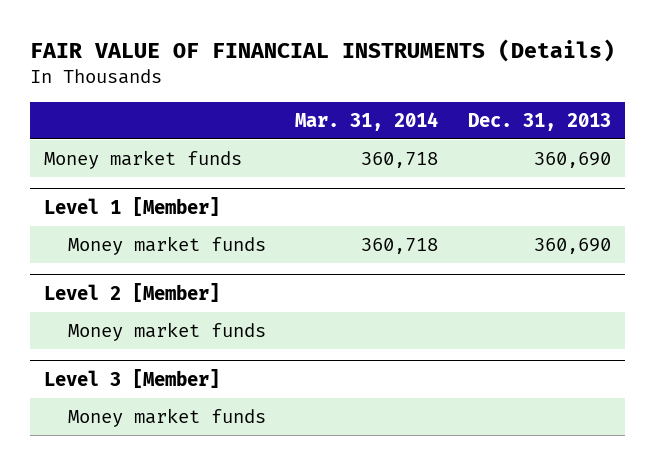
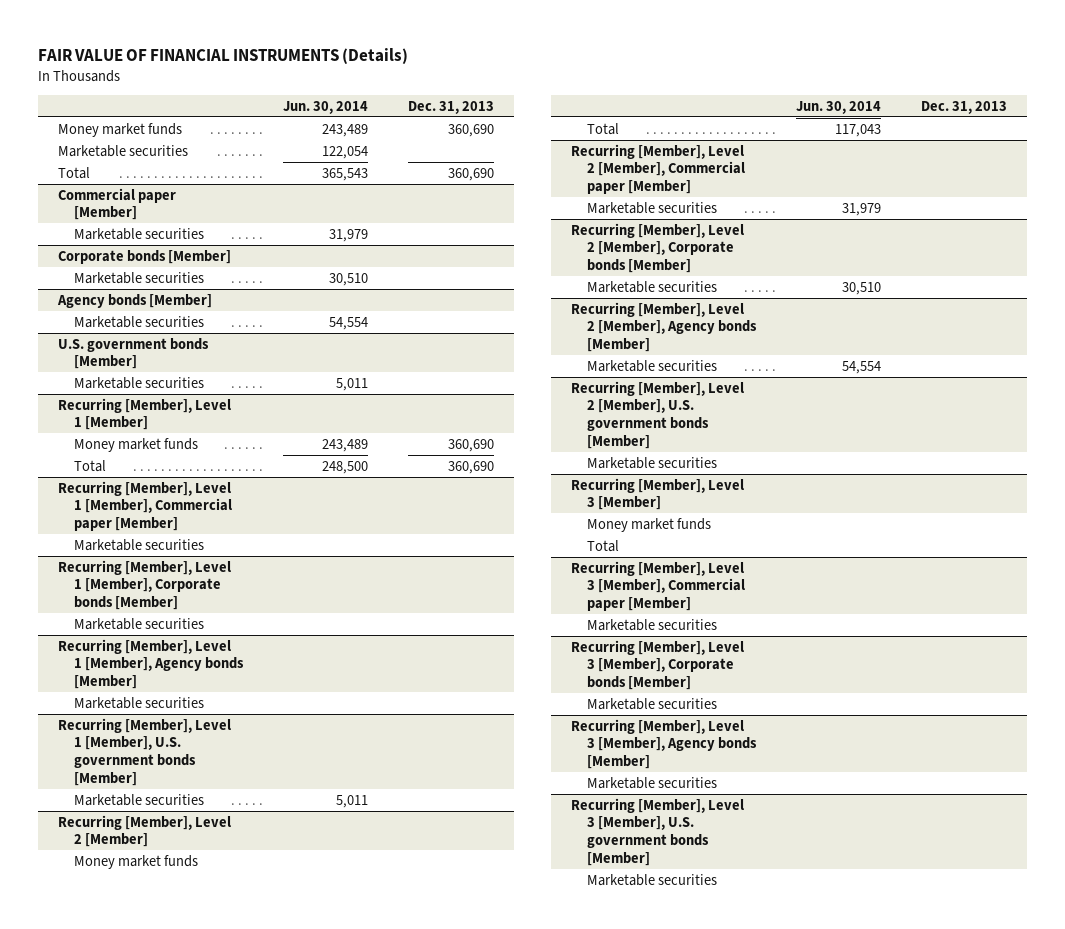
[295,111,439,131] Mar. 31, 2014 -> none
none -> [282,101,368,115] Jun. 30, 2014
none -> [57,144,188,157] Marketable securities
none -> [57,166,90,179] Total
none -> [57,187,176,221] Commercial paper [Member]
none -> [73,227,204,240] Marketable securities
none -> [57,249,231,264] Corporate bonds [Member]
none -> [73,271,204,284] Marketable securities
none -> [56,293,212,308] Agency bonds [Member]
none -> [73,315,204,328] Marketable securities
none -> [57,337,209,370] U.S. government bonds [Member]
none -> [73,376,204,389] Marketable securities
[44,196,221,216] Level 1 [Member] -> [57,397,231,431] Recurring [Member], Level 1 [Member]
none -> [73,459,106,472] Total
none -> [57,480,232,532] Recurring [Member], Level 1 [Member], Commercial paper [Member]
none -> [73,538,204,551] Marketable securities
none -> [57,559,231,611] Recurring [Member], Level 1 [Member], Corporate bonds [Member]
none -> [73,617,204,630] Marketable securities
none -> [57,638,244,690] Recurring [Member], Level 1 [Member], Agency bonds [Member]
none -> [73,696,204,709] Marketable securities
none -> [57,717,231,787] Recurring [Member], Level 1 [Member], U.S. government bonds [Member]
none -> [73,793,204,806] Marketable securities
[44,282,221,302] Level 2 [Member] -> [57,814,231,848] Recurring [Member], Level 2 [Member]
none -> [586,122,619,135] Total
none -> [570,143,745,195] Recurring [Member], Level 2 [Member], Commercial paper [Member]
none -> [586,201,717,214] Marketable securities
none -> [570,222,744,274] Recurring [Member], Level 2 [Member], Corporate bonds [Member]
none -> [586,280,717,293] Marketable securities
none -> [570,301,757,353] Recurring [Member], Level 2 [Member], Agency bonds [Member]
none -> [586,359,717,372] Marketable securities
none -> [570,380,744,450] Recurring [Member], Level 2 [Member], U.S. government bonds [Member]
none -> [586,456,717,469] Marketable securities
[44,368,221,388] Level 3 [Member] -> [570,477,744,511] Recurring [Member], Level 3 [Member]
none -> [586,539,619,552] Total
none -> [570,560,745,612] Recurring [Member], Level 3 [Member], Commercial paper [Member]
none -> [586,618,717,631] Marketable securities
none -> [570,639,744,691] Recurring [Member], Level 3 [Member], Corporate bonds [Member]
none -> [586,697,717,710] Marketable securities
none -> [570,718,757,770] Recurring [Member], Level 3 [Member], Agency bonds [Member]
none -> [586,776,717,789] Marketable securities
none -> [570,797,744,867] Recurring [Member], Level 3 [Member], U.S. government bonds [Member]
none -> [586,873,717,886] Marketable securities

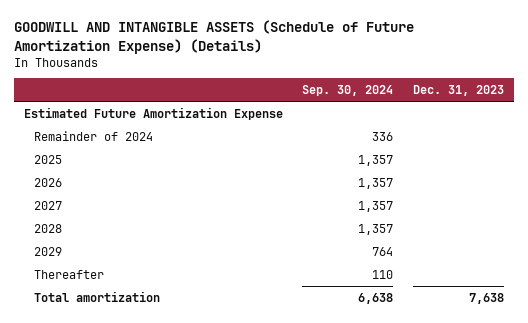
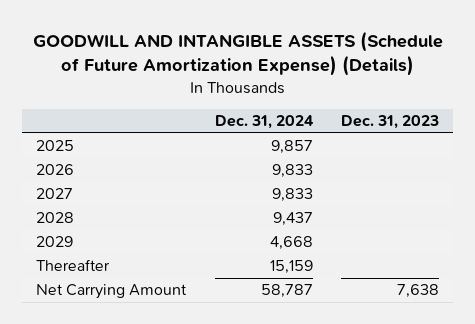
[302,85,394,97] Sep. 30, 2024 -> none
none -> [214,115,314,130] Dec. 31, 2024
[23,106,283,120] Estimated Future Amortization Expense -> none
[33,130,153,141] Remainder of 2024 -> none
[33,290,160,302] Total amortization -> [36,284,188,300] Net Carrying Amount

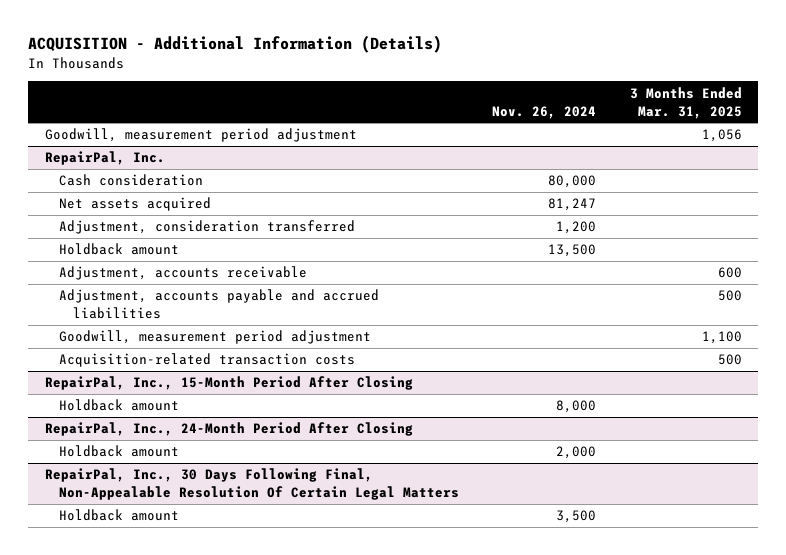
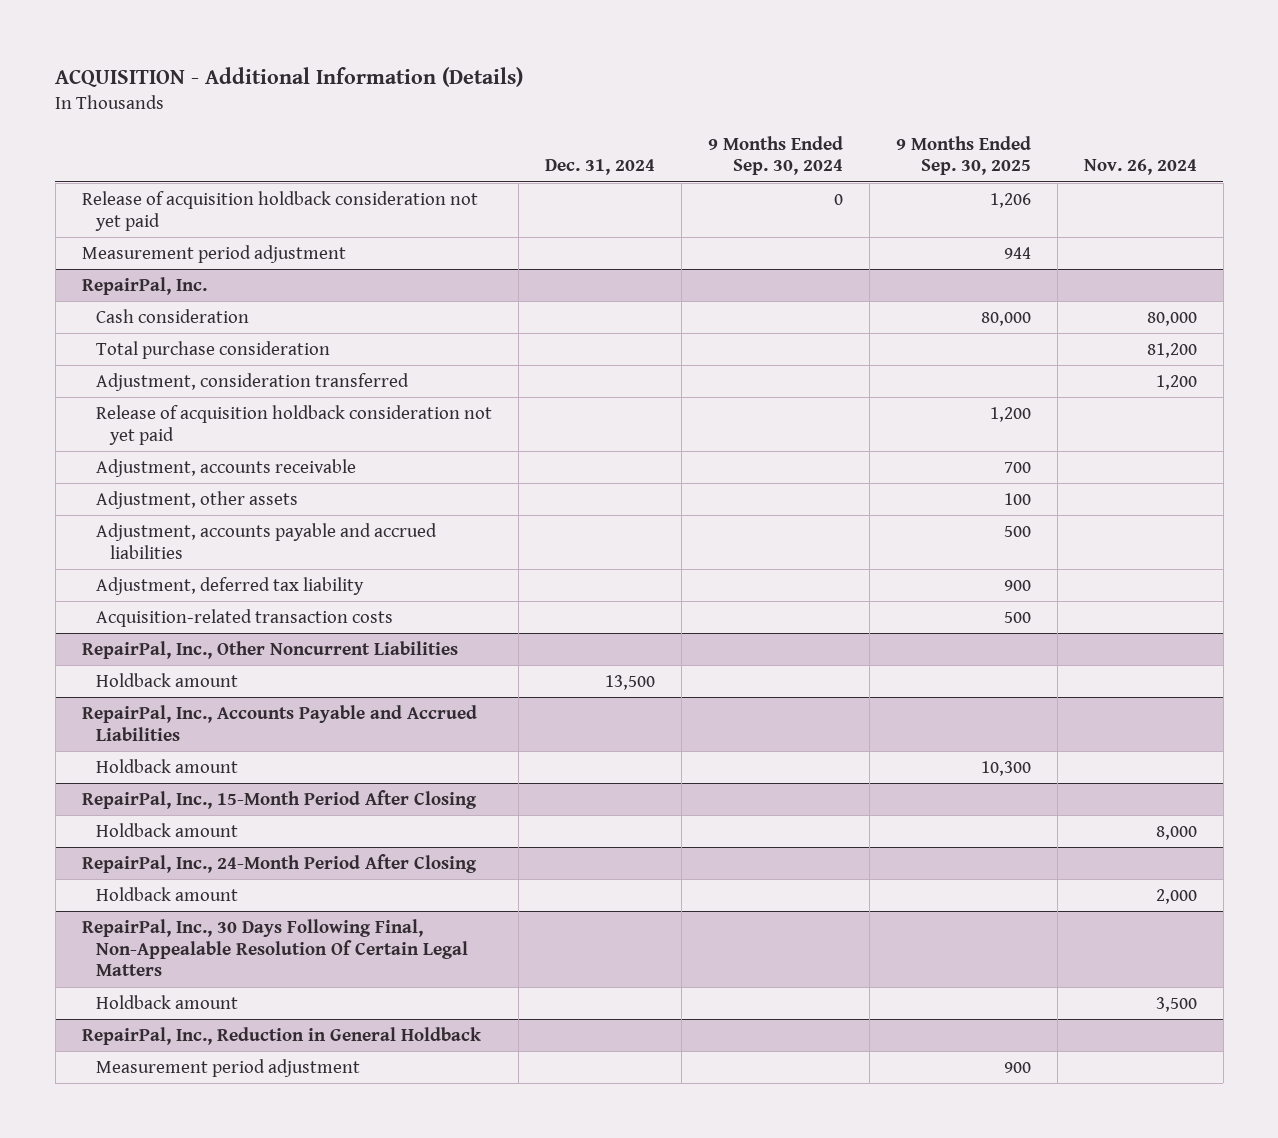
[629,86,742,119] 3 Months Ended Mar. 31, 2025 -> none
none -> [544,159,655,176] Dec. 31, 2024
none -> [707,135,843,176] 9 Months Ended Sep. 30, 2024
none -> [895,135,1031,176] 9 Months Ended Sep. 30, 2025
none -> [81,190,478,231] Release of acquisition holdback consideration not yet paid
[44,128,357,143] Goodwill, measurement period adjustment -> [81,244,346,263] Measurement period adjustment
[58,197,211,212] Net assets acquired -> none
none -> [96,340,331,359] Total purchase consideration
[58,243,179,256] Holdback amount -> none
none -> [96,404,493,445] Release of acquisition holdback consideration not yet paid
none -> [96,490,299,509] Adjustment, other assets
[58,330,371,345] Goodwill, measurement period adjustment -> none
none -> [96,576,365,595] Adjustment, deferred tax liability
none -> [81,640,458,659] RepairPal, Inc., Other Noncurrent Liabilities
none -> [96,672,239,687] Holdback amount
none -> [81,704,477,741] RepairPal, Inc., Accounts Payable and Accrued Liabilities
none -> [96,758,239,773] Holdback amount
none -> [81,1026,481,1045] RepairPal, Inc., Reduction in General Holdback
none -> [96,1058,361,1077] Measurement period adjustment

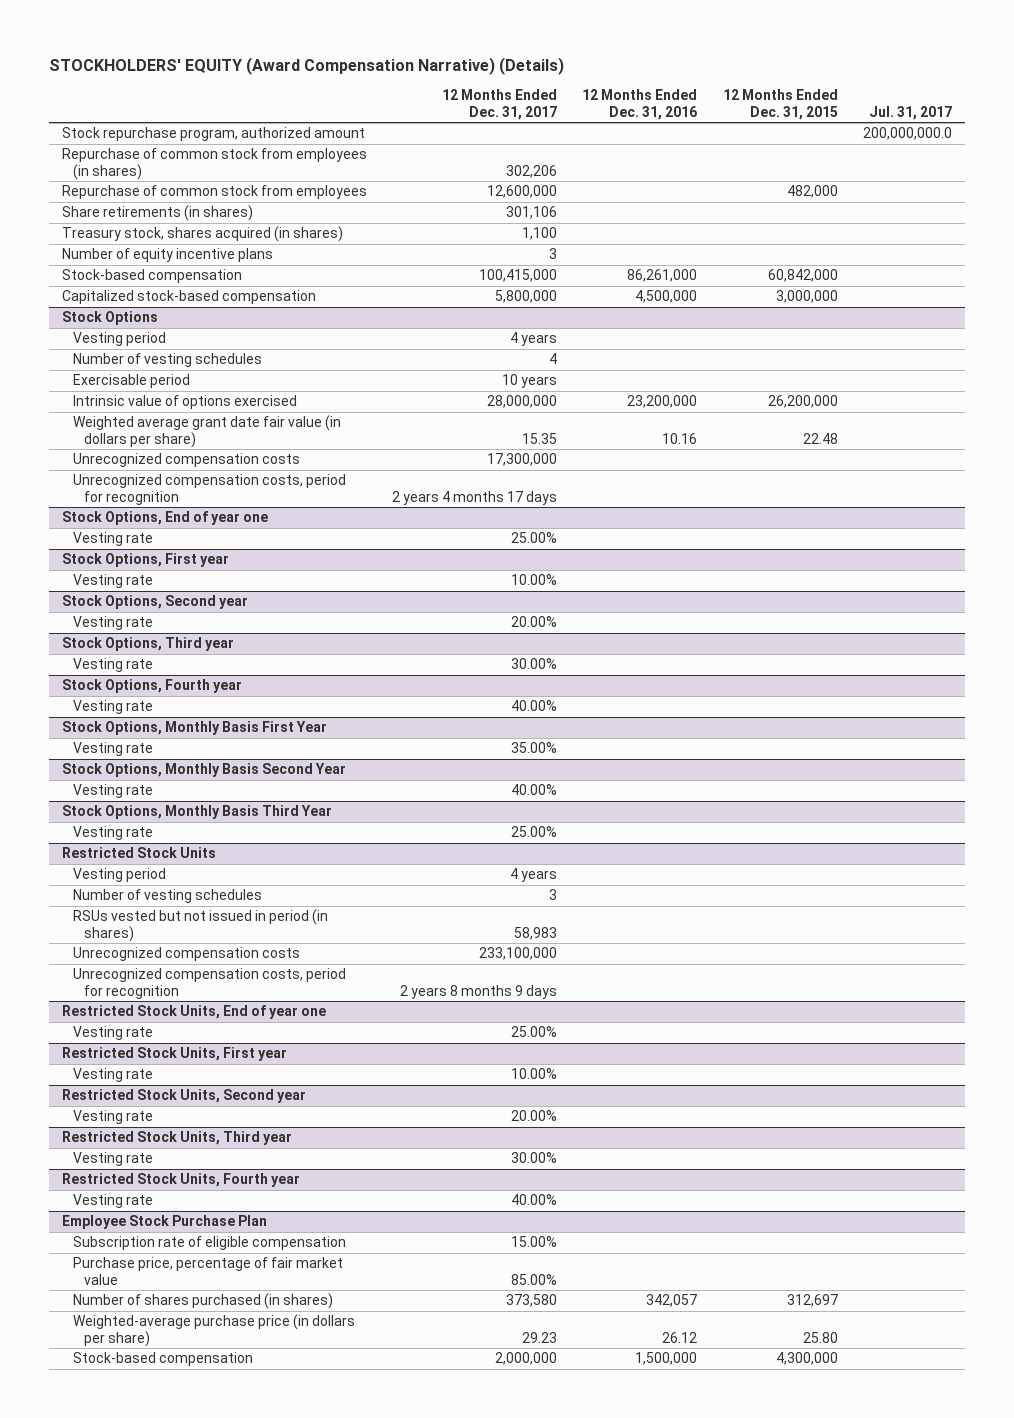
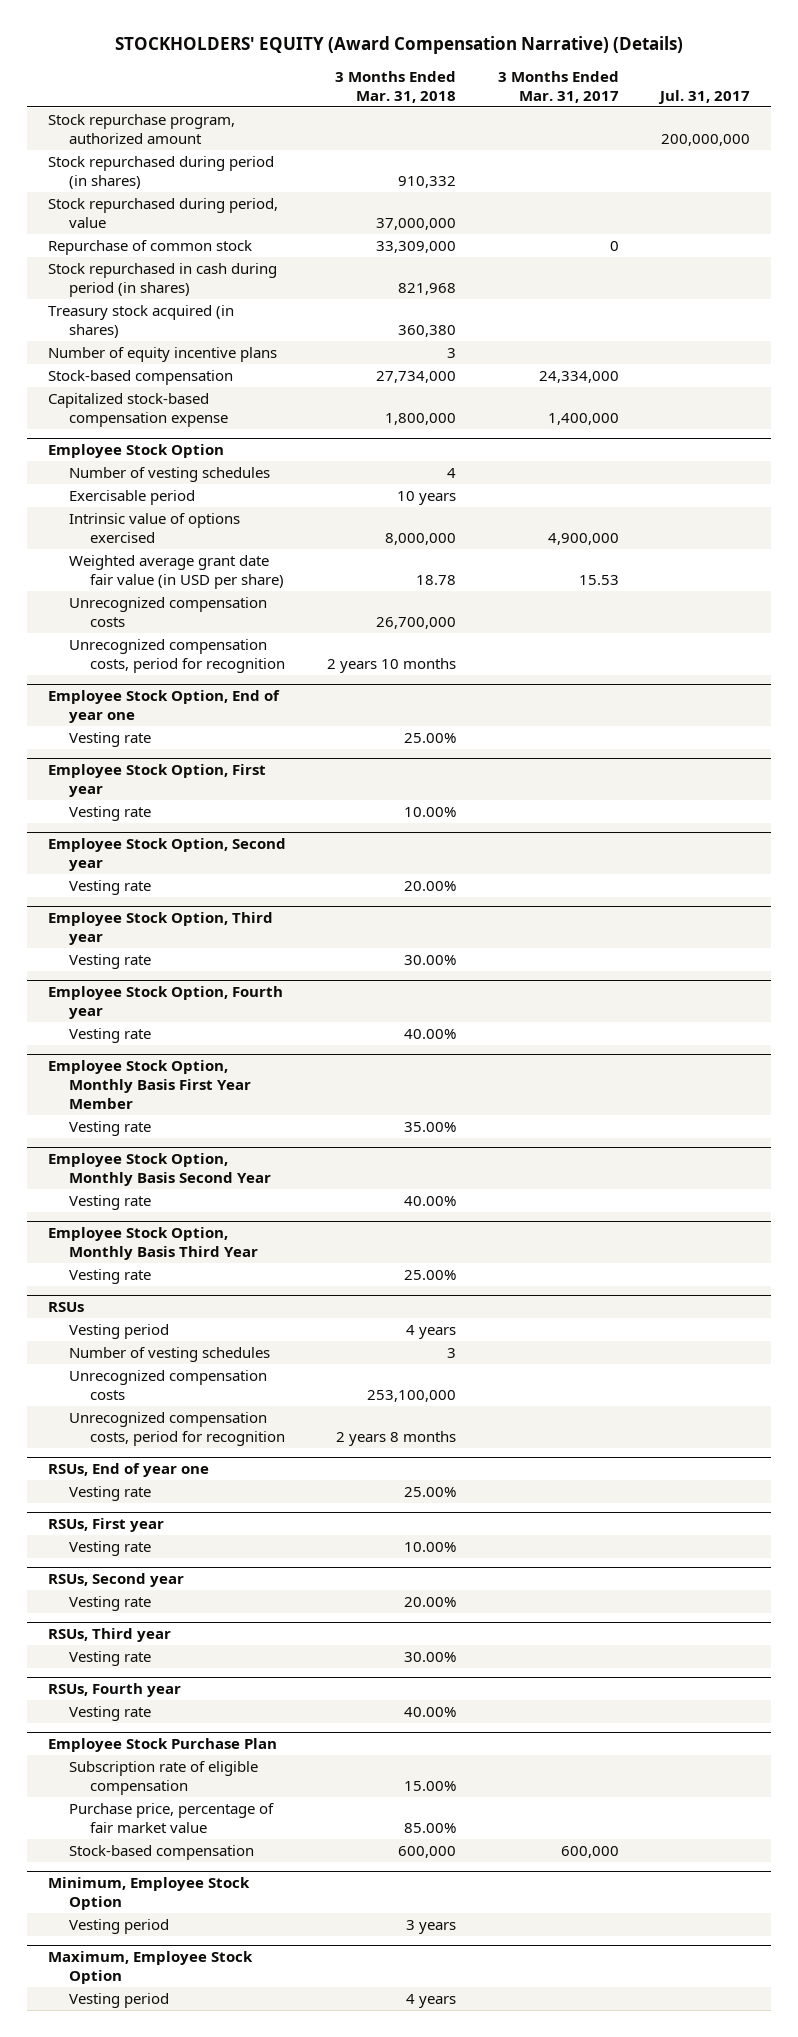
[442,89,558,120] 12 Months Ended Dec. 31, 2017 -> none
[582,89,698,120] 12 Months Ended Dec. 31, 2016 -> none
[722,89,838,120] 12 Months Ended Dec. 31, 2015 -> none
none -> [335,70,457,103] 3 Months Ended Mar. 31, 2018
none -> [497,70,619,103] 3 Months Ended Mar. 31, 2017
[61,205,253,222] Share retirements (in shares) -> none
[863,127,953,141] 200,000,000.0 -> [661,133,751,146] 200,000,000
[61,148,367,180] Repurchase of common stock from employees (in shares) -> [47,155,274,189] Stock repurchased during period (in shares)
[61,185,367,200] Repurchase of common stock from employees -> [47,197,278,228] Stock repurchased during period, value
none -> [47,239,252,255] Repurchase of common stock
none -> [47,262,277,297] Stock repurchased in cash during period (in shares)
[61,226,343,243] Treasury stock, shares acquired (in shares) -> [47,304,234,338] Treasury stock acquired (in shares)
[73,332,167,347] Vesting period -> none
[61,290,316,305] Capitalized stock-based compensation -> [47,392,228,427] Capitalized stock-based compensation expense
[61,311,158,326] Stock Options -> [47,444,224,459] Employee Stock Option
[73,415,342,448] Weighted average grant date fair value (in dollars per share) -> [68,554,284,589] Weighted average grant date fair value (in USD per share)
[61,511,268,526] Stock Options, End of year one -> [47,690,280,723] Employee Stock Option, End of year one
[61,553,229,568] Stock Options, First year -> [47,764,266,797] Employee Stock Option, First year
[61,595,248,610] Stock Options, Second year -> [47,838,286,871] Employee Stock Option, Second year
[61,637,234,652] Stock Options, Third year -> [47,912,273,945] Employee Stock Option, Third year
[61,679,242,694] Stock Options, Fourth year -> [47,986,283,1019] Employee Stock Option, Fourth year
[61,721,327,736] Stock Options, Monthly Basis First Year -> [47,1060,251,1109] Employee Stock Option, Monthly Basis First Year Member
[61,763,346,778] Stock Options, Monthly Basis Second Year -> [47,1153,271,1186] Employee Stock Option, Monthly Basis Second Year
[61,805,332,820] Stock Options, Monthly Basis Third Year -> [47,1227,258,1260] Employee Stock Option, Monthly Basis Third Year
[61,847,216,859] Restricted Stock Units -> none
[73,868,167,883] Vesting period -> none
[73,889,263,904] Number of vesting schedules -> none
[73,909,329,942] RSUs vested but not issued in period (in shares) -> none
[73,947,301,962] Unrecognized compensation costs -> none
[73,968,347,999] Unrecognized compensation costs, period for recognition -> none
none -> [47,1302,84,1313] RSUs
none -> [68,1323,169,1339] Vesting period
none -> [68,1346,270,1362] Number of vesting schedules
none -> [68,1369,267,1400] Unrecognized compensation costs
none -> [68,1411,285,1446] Unrecognized compensation costs, period for recognition
[61,1005,326,1020] Restricted Stock Units, End of year one -> [47,1463,209,1478] RSUs, End of year one
[61,1047,287,1062] Restricted Stock Units, First year -> none
[73,1068,154,1083] Vesting rate -> none
[61,1089,306,1104] Restricted Stock Units, Second year -> none
[73,1110,154,1125] Vesting rate -> none
[61,1131,292,1146] Restricted Stock Units, Third year -> none
[73,1152,154,1167] Vesting rate -> none
[61,1173,300,1188] Restricted Stock Units, Fourth year -> none
[73,1194,154,1209] Vesting rate -> none
none -> [47,1518,164,1533] RSUs, First year
none -> [68,1540,151,1556] Vesting rate
none -> [47,1573,184,1588] RSUs, Second year
none -> [68,1595,151,1611] Vesting rate
none -> [47,1628,171,1643] RSUs, Third year
none -> [68,1650,151,1666] Vesting rate
none -> [47,1683,181,1698] RSUs, Fourth year
none -> [68,1705,151,1721] Vesting rate
[73,1293,334,1310] Number of shares purchased (in shares) -> none
[73,1314,356,1347] Weighted-average purchase price (in dollars per share) -> none
none -> [47,1877,250,1910] Minimum, Employee Stock Option
none -> [68,1918,169,1934] Vesting period
none -> [47,1951,253,1984] Maximum, Employee Stock Option
none -> [68,1992,169,2008] Vesting period

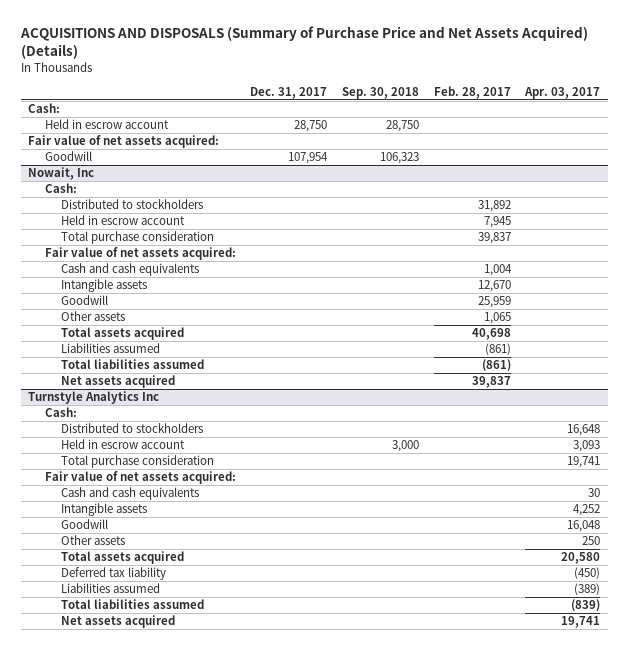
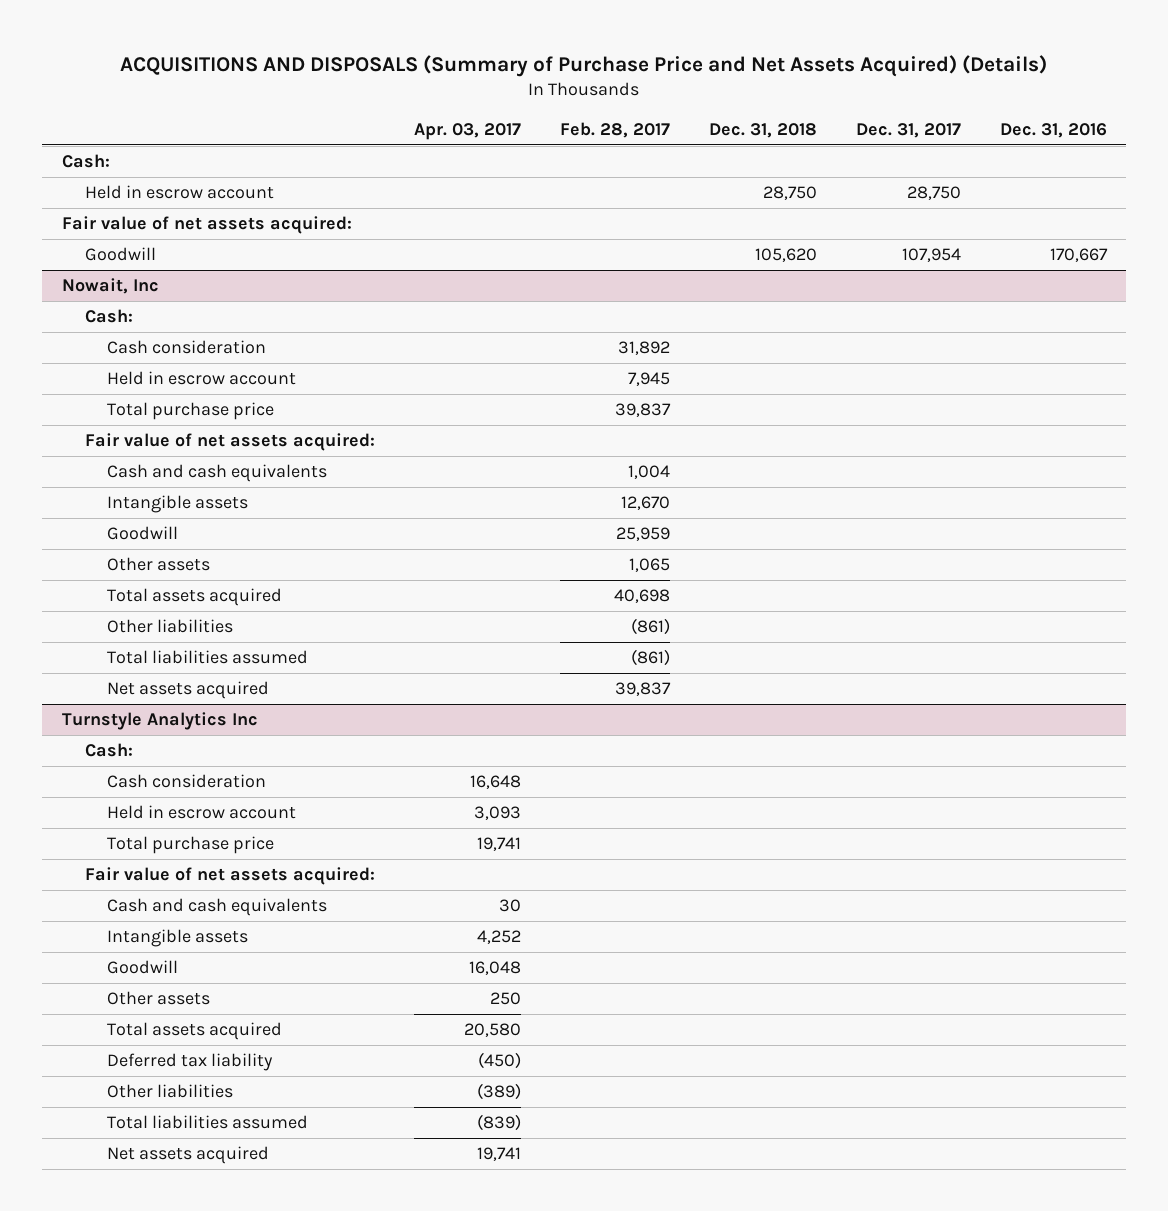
[341,86,419,99] Sep. 30, 2018 -> none
none -> [708,122,817,138] Dec. 31, 2018
none -> [999,122,1107,138] Dec. 31, 2016
[61,199,204,210] Distributed to stockholders -> [107,340,267,355] Cash consideration
[61,231,215,245] Total purchase consideration -> [107,402,275,421] Total purchase price
[61,343,161,354] Liabilities assumed -> [107,619,234,634] Other liabilities
[61,423,204,434] Distributed to stockholders -> [107,774,267,789] Cash consideration
[61,455,215,469] Total purchase consideration -> [107,836,275,855] Total purchase price
[61,583,161,594] Liabilities assumed -> [107,1084,234,1099] Other liabilities

